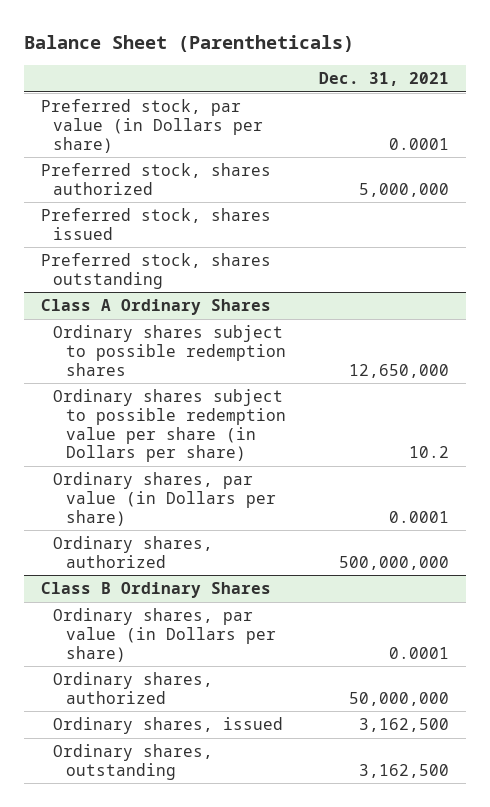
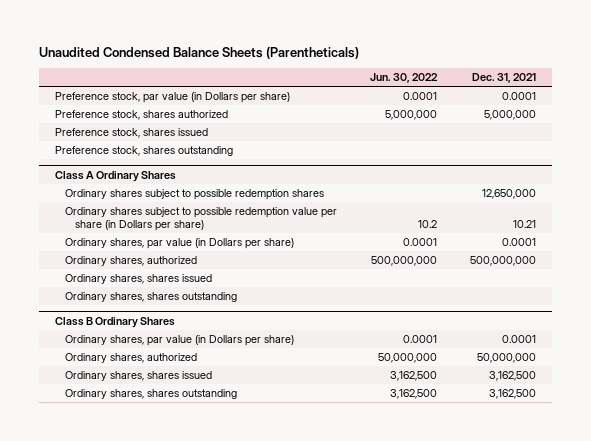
[24,35,355,53] Balance Sheet (Parentheticals) -> [39,46,360,59] Unaudited Condensed Balance Sheets (Parentheticals)
none -> [370,73,439,84] Jun. 30, 2022
[40,99,264,153] Preferred stock, par value (in Dollars per share) -> [55,92,291,104] Preference stock, par value (in Dollars per share)
[40,163,271,195] Preferred stock, shares authorized -> [55,110,229,121] Preference stock, shares authorized
[40,208,271,240] Preferred stock, shares issued -> [55,128,209,139] Preference stock, shares issued
[40,253,271,289] Preferred stock, shares outstanding -> [55,146,234,157] Preference stock, shares outstanding
[409,446,450,459] 10.2 -> [512,220,536,229] 10.21
none -> [65,274,213,285] Ordinary shares, shares issued
none -> [65,292,238,303] Ordinary shares, shares outstanding
[53,717,284,735] Ordinary shares, issued -> [65,371,213,382] Ordinary shares, shares issued
[53,744,214,780] Ordinary shares, outstanding -> [65,389,238,400] Ordinary shares, shares outstanding

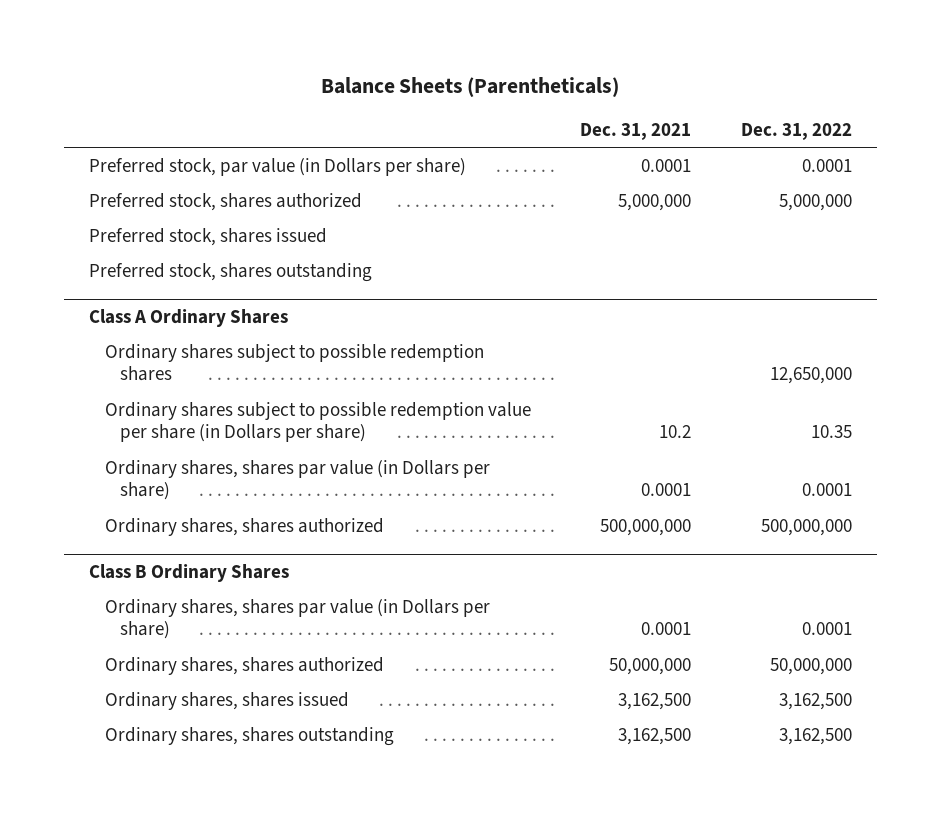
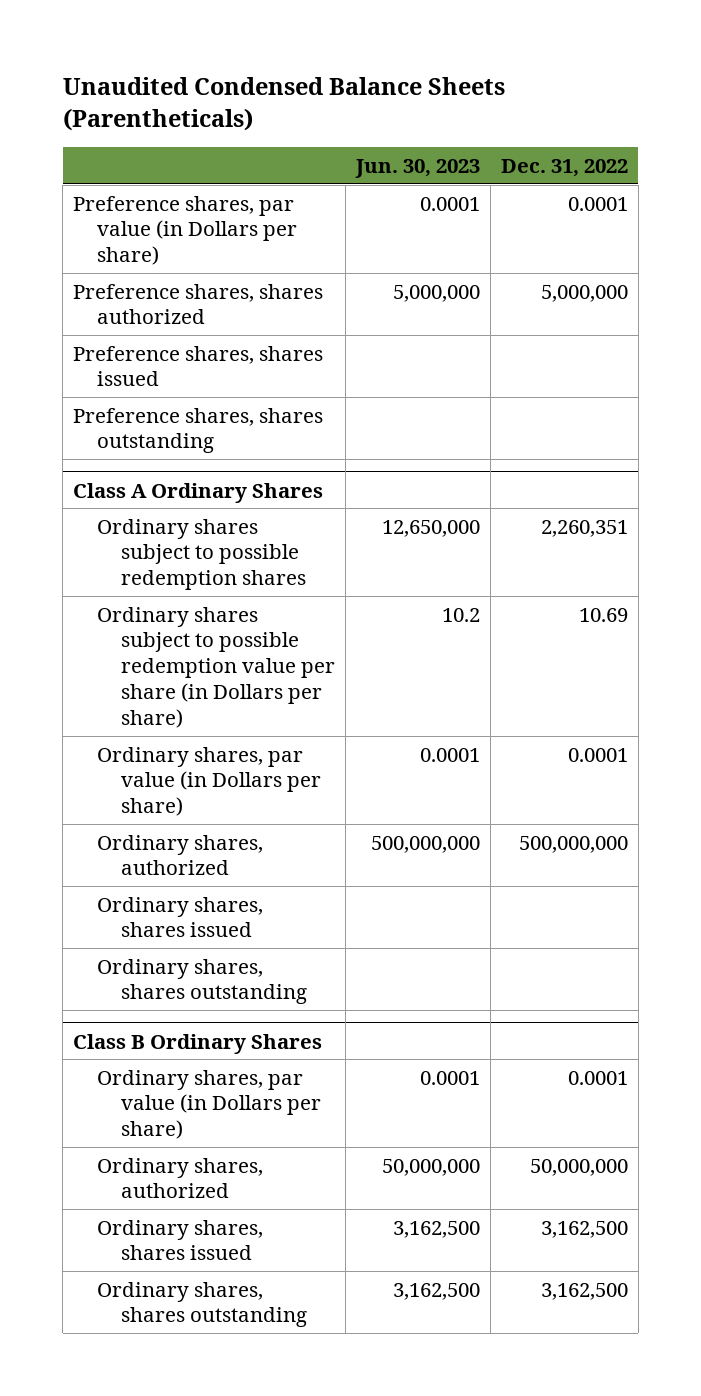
[321,77,620,98] Balance Sheets (Parentheticals) -> [62,76,505,131] Unaudited Condensed Balance Sheets (Parentheticals)
[580,123,692,141] Dec. 31, 2021 -> none
none -> [354,158,480,178] Jun. 30, 2023
[88,157,466,176] Preferred stock, par value (in Dollars per share) -> [73,195,297,266] Preference shares, par value (in Dollars per share)
[88,192,362,211] Preferred stock, shares authorized -> [73,283,324,325] Preference shares, shares authorized
[88,227,327,246] Preferred stock, shares issued -> [73,345,324,387] Preference shares, shares issued
[88,262,372,282] Preferred stock, shares outstanding -> [73,407,324,454] Preference shares, shares outstanding
[769,367,852,385] 12,650,000 -> [540,519,628,537] 2,260,351
[810,425,852,439] 10.35 -> [578,607,628,622] 10.69
[104,459,490,501] Ordinary shares, shares par value (in Dollars per share) -> [96,746,321,817] Ordinary shares, par value (in Dollars per share)
[104,517,384,536] Ordinary shares, shares authorized -> [96,834,263,876] Ordinary shares, authorized
none -> [96,896,263,938] Ordinary shares, shares issued
none -> [96,958,307,1005] Ordinary shares, shares outstanding
[104,598,490,640] Ordinary shares, shares par value (in Dollars per share) -> [96,1069,321,1140] Ordinary shares, par value (in Dollars per share)
[104,656,384,675] Ordinary shares, shares authorized -> [96,1157,263,1199] Ordinary shares, authorized

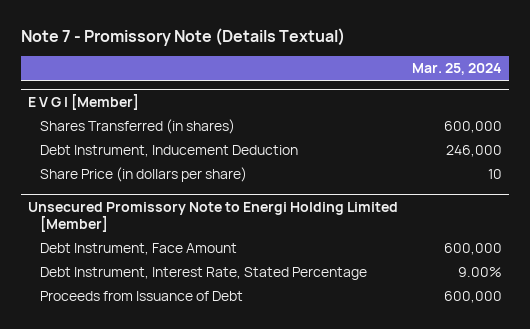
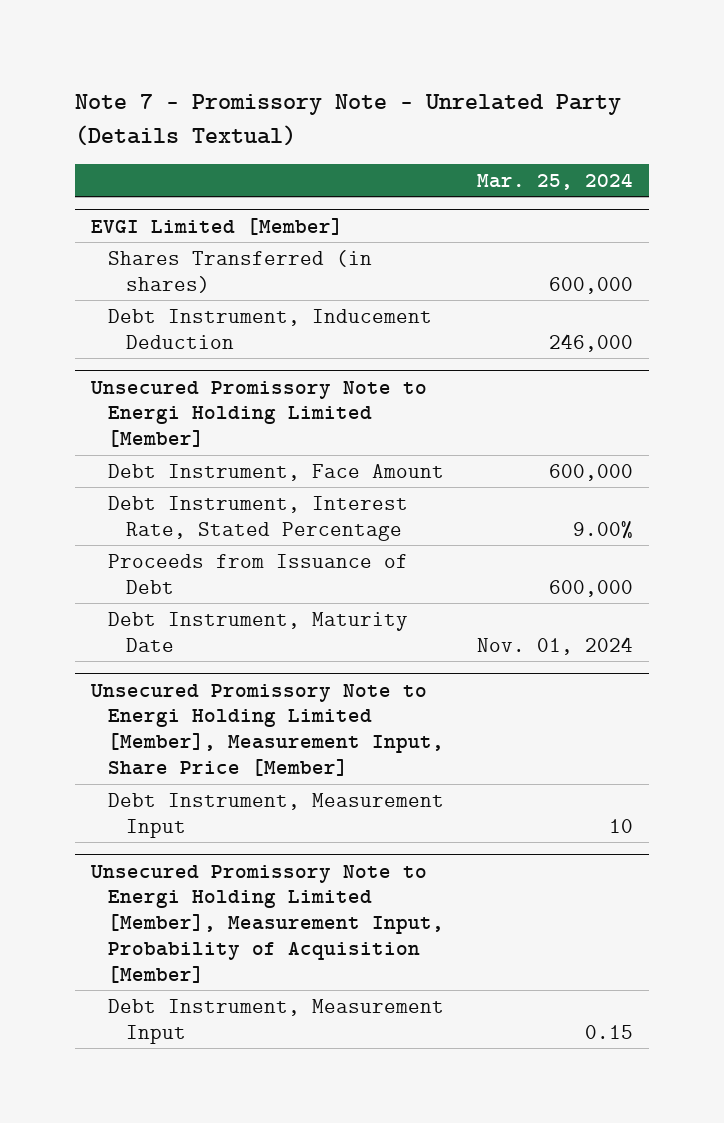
[20,28,345,47] Note 7 - Promissory Note (Details Textual) -> [75,93,622,146] Note 7 - Promissory Note - Unrelated Party (Details Textual)
[27,93,139,110] E V G I [Member] -> none
none -> [91,217,344,235] EVGI Limited [Member]
[39,167,247,183] Share Price (in dollars per share) -> none
none -> [108,611,409,652] Debt Instrument, Maturity Date
none -> [90,683,445,777] Unsecured Promissory Note to Energi Holding Limited [Member], Measurement Input, Share Price [Member]
none -> [108,792,445,838] Debt Instrument, Measurement Input
none -> [90,864,445,984] Unsecured Promissory Note to Energi Holding Limited [Member], Measurement Input, Probability of Acquisition [Member]
none -> [108,998,445,1044] Debt Instrument, Measurement Input

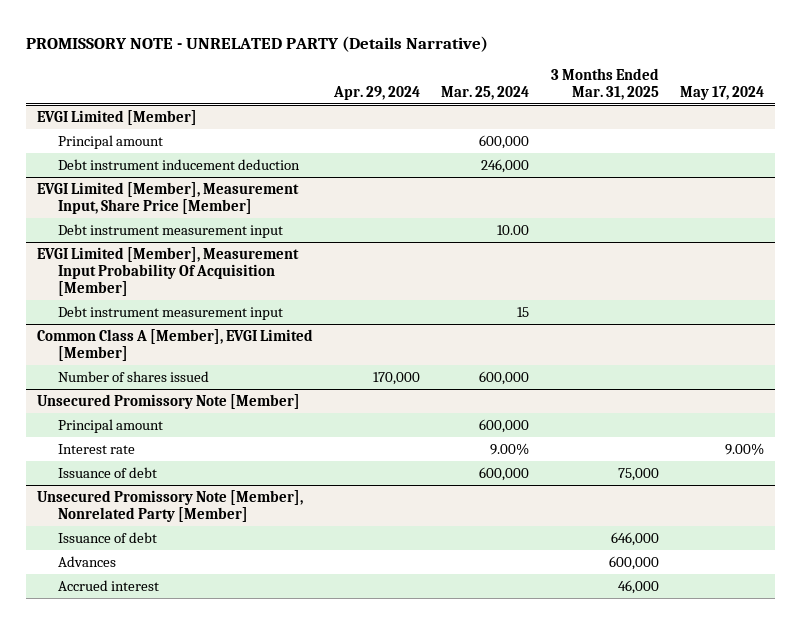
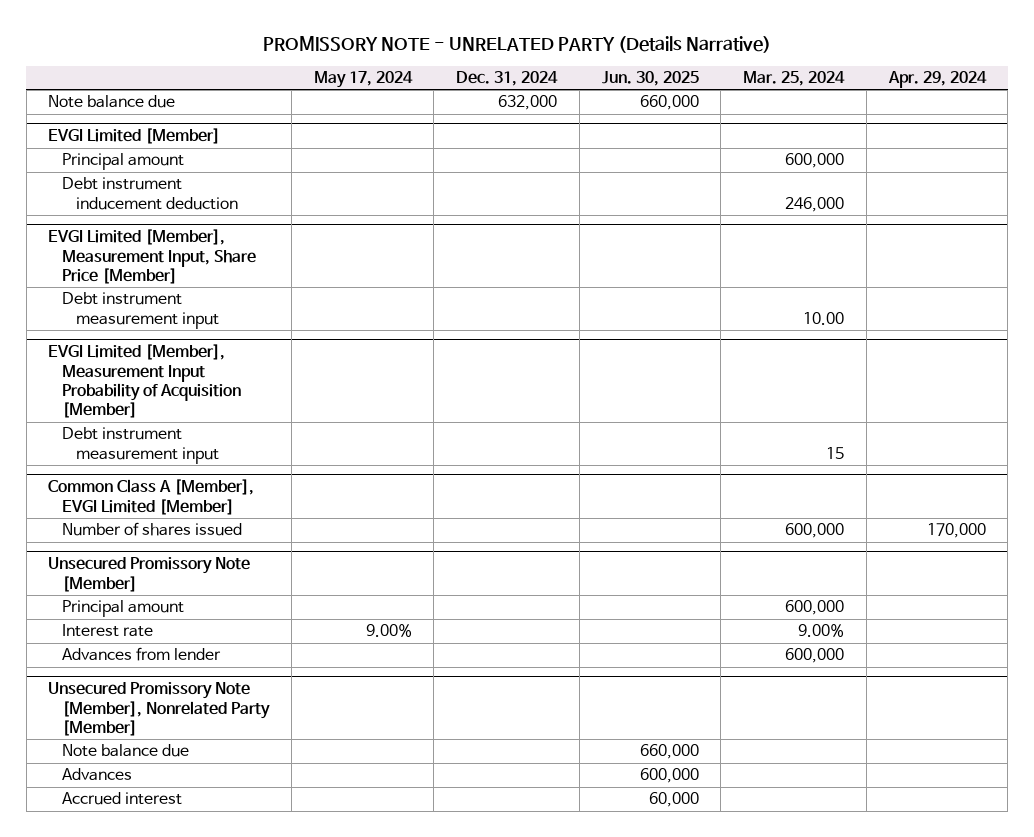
[550,67,659,100] 3 Months Ended Mar. 31, 2025 -> none
none -> [456,71,559,87] Dec. 31, 2024
none -> [601,71,699,87] Jun. 30, 2025
none -> [48,95,176,109] Note balance due
[36,246,299,296] EVGI Limited [Member], Measurement Input Probability Of Acquisition [Member] -> [48,344,242,419] EVGI Limited [Member], Measurement Input Probability of Acquisition [Member]
[57,466,157,478] Issuance of debt -> [62,647,222,662] Advances from lender
[57,531,157,543] Issuance of debt -> none
none -> [62,744,190,758] Note balance due

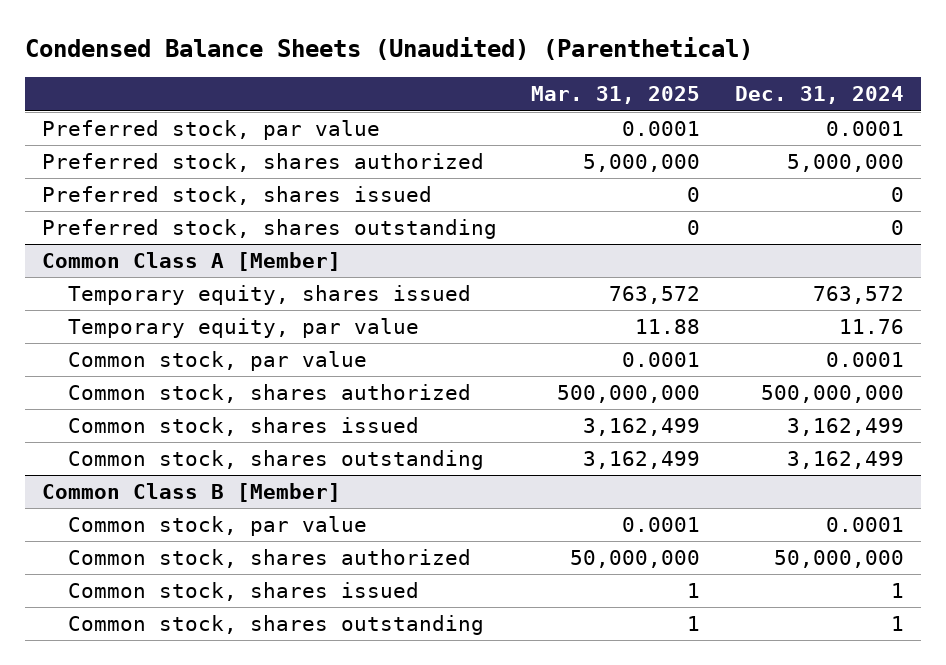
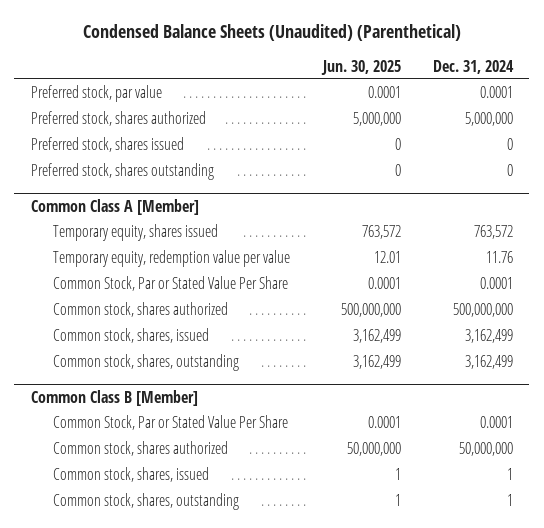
[531,86,701,105] Mar. 31, 2025 -> none
none -> [320,59,401,75] Jun. 30, 2025
[68,318,420,339] Temporary equity, par value -> [52,250,290,268] Temporary equity, redemption value per value
[68,351,368,372] Common stock, par value -> [52,276,288,292] Common Stock, Par or Stated Value Per Share
[68,417,420,437] Common stock, shares issued -> [52,328,209,344] Common stock, shares, issued
[68,450,485,471] Common stock, shares outstanding -> [52,354,239,372] Common stock, shares, outstanding
[68,516,368,537] Common stock, par value -> [52,415,288,431] Common Stock, Par or Stated Value Per Share
[68,582,420,602] Common stock, shares issued -> [52,467,209,483] Common stock, shares, issued
[68,615,485,636] Common stock, shares outstanding -> [52,493,239,511] Common stock, shares, outstanding

